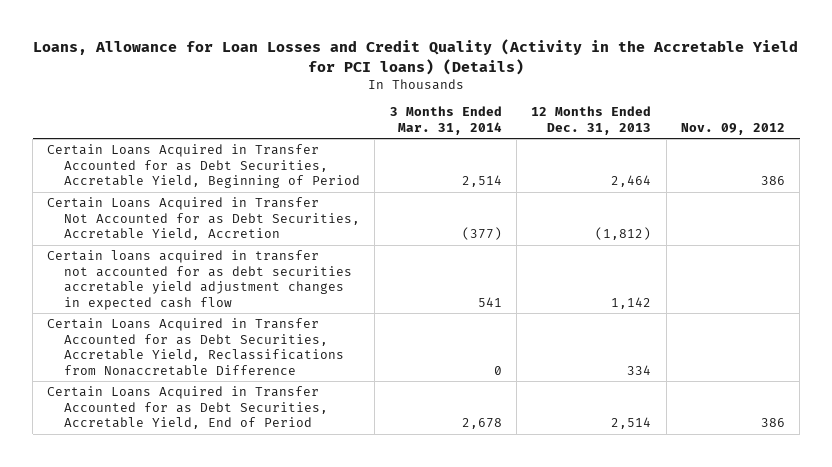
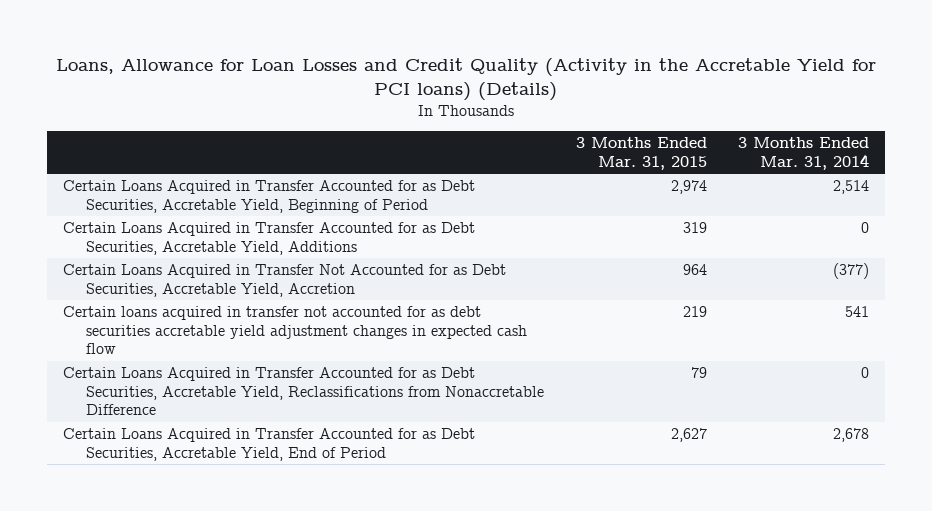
[531,106,652,135] 12 Months Ended Dec. 31, 2013 -> none
[680,122,785,135] Nov. 09, 2012 -> none
none -> [575,137,707,170] 3 Months Ended Mar. 31, 2015
none -> [62,222,475,255] Certain Loans Acquired in Transfer Accounted for as Debt Securities, Accretable Yield, Additions

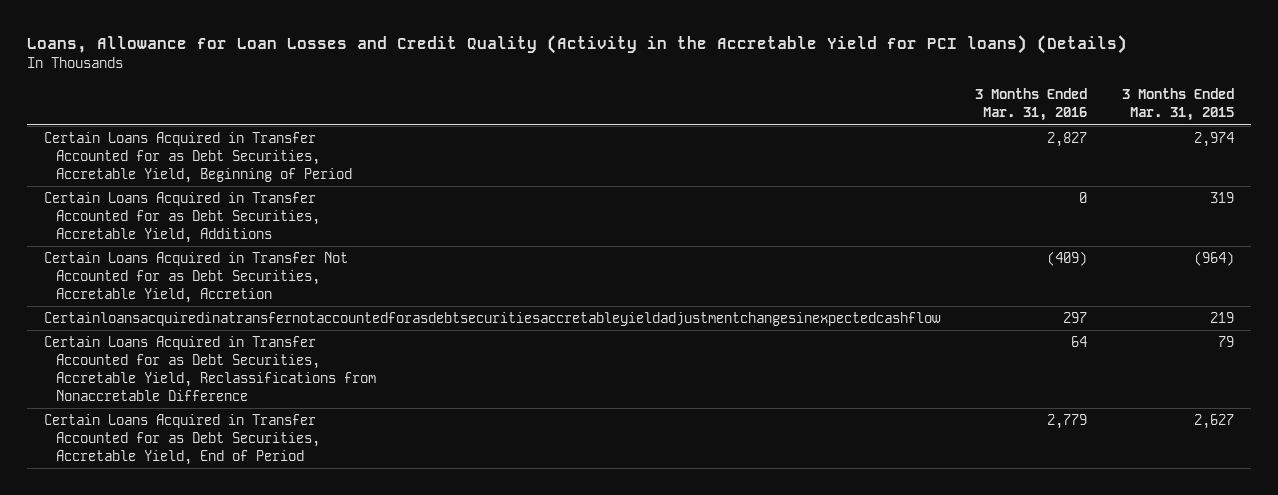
[738,137,870,170] 3 Months Ended Mar. 31, 2014 -> none
none -> [974,88,1087,122] 3 Months Ended Mar. 31, 2016
[682,264,707,276] 964 -> [1193,251,1234,267] (964)
[62,306,528,355] Certain loans acquired in transfer not accounted for as debt securities accretable yield adjustment changes in expected cash flow -> [44,312,942,327] Certainloansacquiredinatransfernotaccountedforasdebtsecuritiesaccretableyieldadjustmentchangesinexpectedcashflow

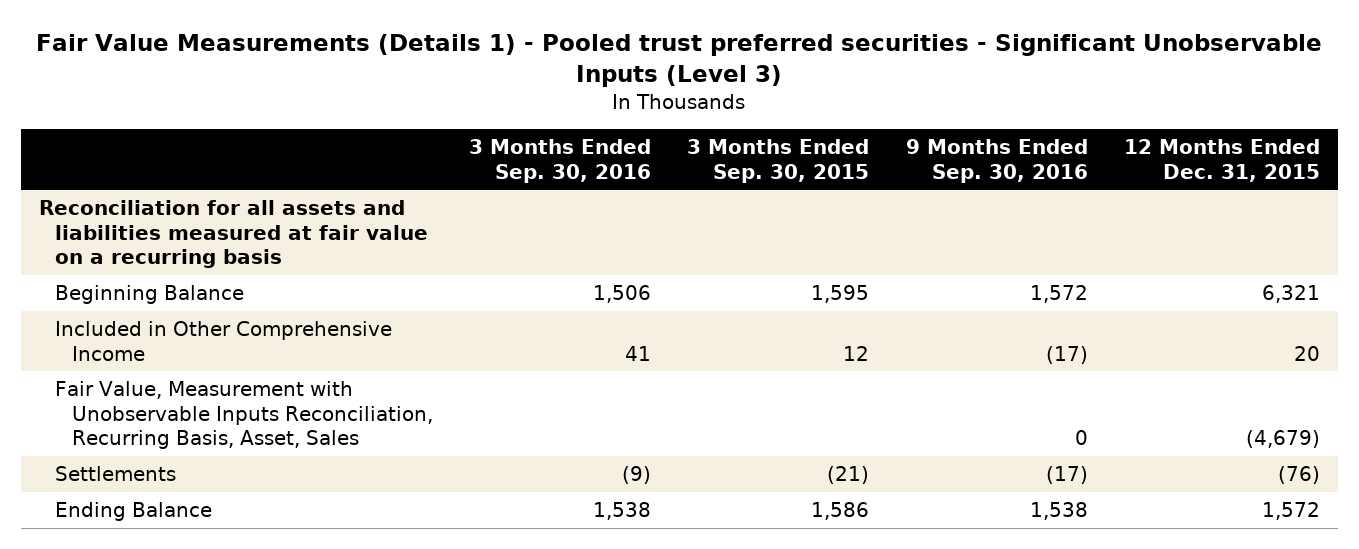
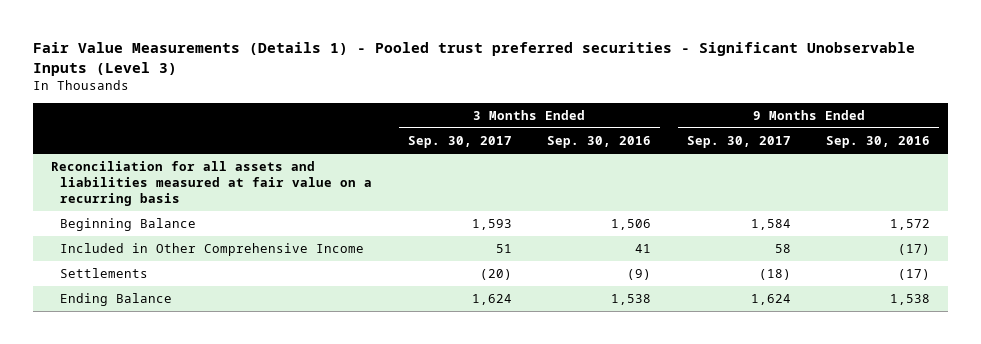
[687,139,870,183] 3 Months Ended Sep. 30, 2015 -> none
[1123,139,1320,182] 12 Months Ended Dec. 31, 2015 -> none
none -> [407,136,512,149] Sep. 30, 2017
none -> [686,136,791,149] Sep. 30, 2017
[55,381,433,450] Fair Value, Measurement with Unobservable Inputs Reconciliation, Recurring Basis, Asset, Sales -> none

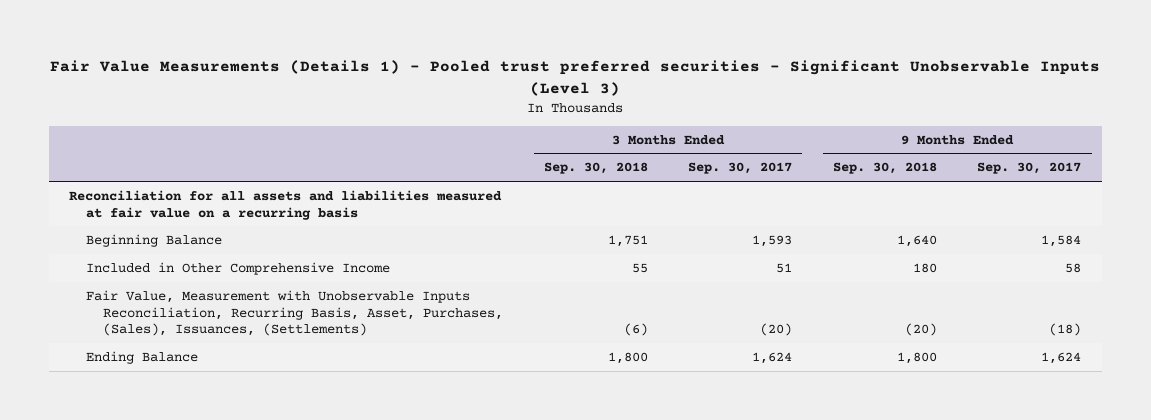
[547,136,652,149] Sep. 30, 2016 -> none
[826,136,931,149] Sep. 30, 2016 -> none
none -> [543,162,648,175] Sep. 30, 2018
none -> [832,162,937,175] Sep. 30, 2018
[60,268,149,279] Settlements -> [86,289,504,337] Fair Value, Measurement with Unobservable Inputs Reconciliation, Recurring Basis, Asset, Purchases, (Sales), Issuances, (Settlements)

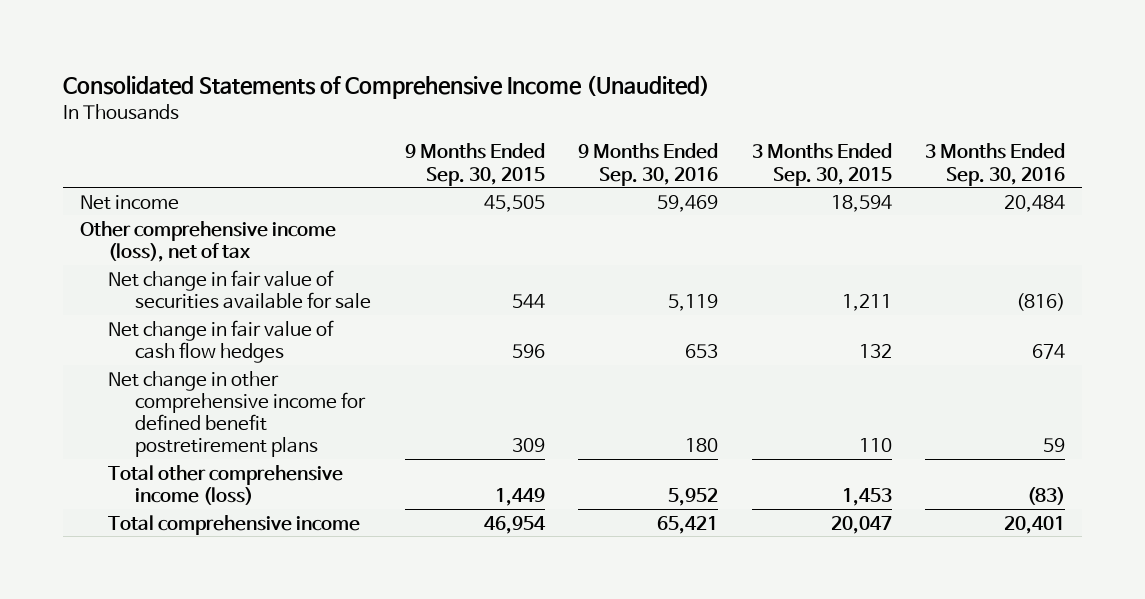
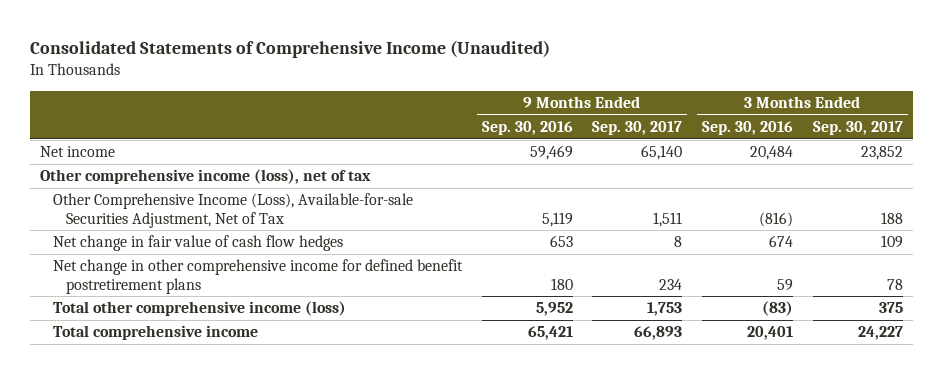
[404,143,545,186] 9 Months Ended Sep. 30, 2015 -> none
[751,143,892,186] 3 Months Ended Sep. 30, 2015 -> none
none -> [592,121,683,136] Sep. 30, 2017
none -> [812,121,903,136] Sep. 30, 2017
[107,269,372,309] Net change in fair value of securities available for sale -> [52,193,413,228] Other Comprehensive Income (Loss), Available-for-sale Securities Adjustment, Net of Tax

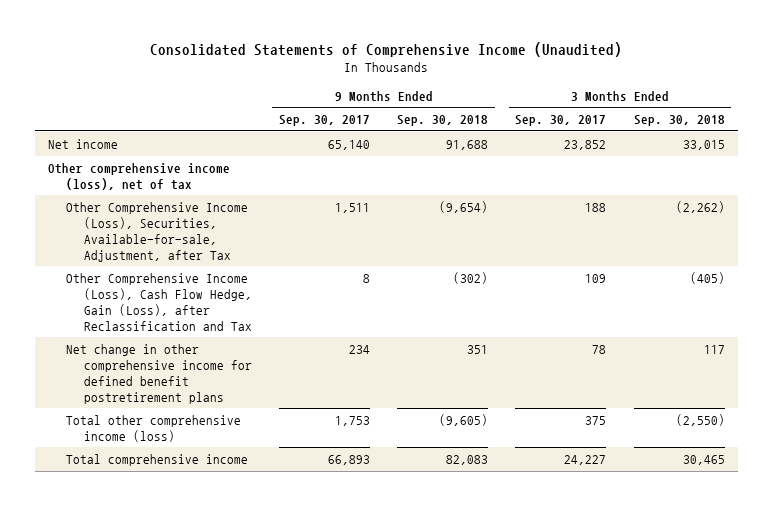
[481,121,573,136] Sep. 30, 2016 -> none
[702,121,794,136] Sep. 30, 2016 -> none
none -> [397,115,489,127] Sep. 30, 2018
none -> [633,115,725,127] Sep. 30, 2018
[52,193,413,228] Other Comprehensive Income (Loss), Available-for-sale Securities Adjustment, Net of Tax -> [65,201,248,262] Other Comprehensive Income (Loss), Securities, Available-for-sale, Adjustment, after Tax
[52,235,343,252] Net change in fair value of cash flow hedges -> [65,272,252,331] Other Comprehensive Income (Loss), Cash Flow Hedge, Gain (Loss), after Reclassification and Tax

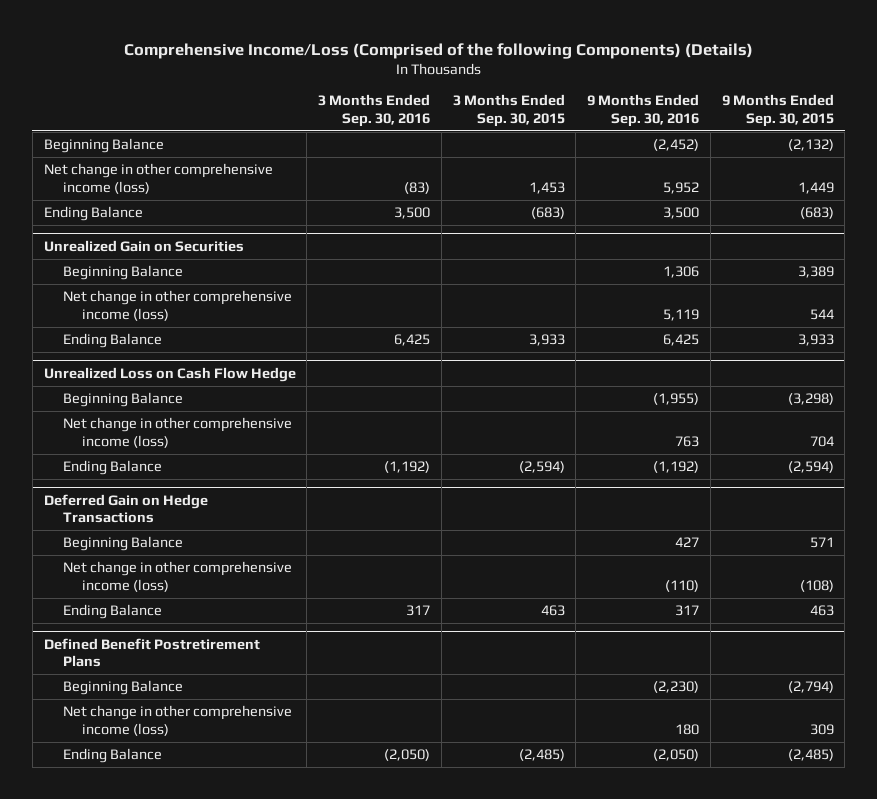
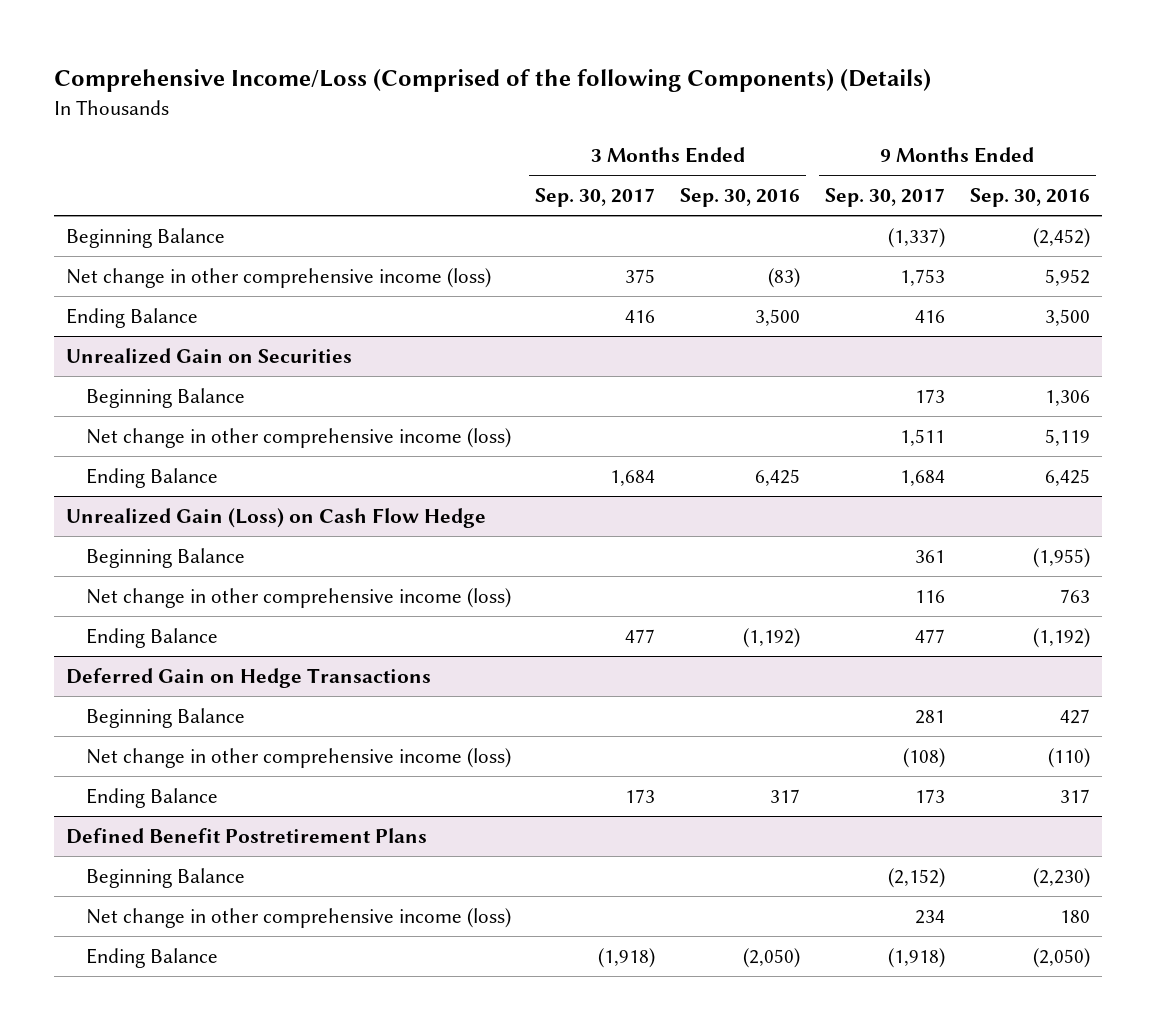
[452,94,565,127] 3 Months Ended Sep. 30, 2015 -> none
[721,94,834,127] 9 Months Ended Sep. 30, 2015 -> none
none -> [535,188,656,208] Sep. 30, 2017
none -> [824,188,945,208] Sep. 30, 2017
[43,366,296,382] Unrealized Loss on Cash Flow Hedge -> [66,507,487,528] Unrealized Gain (Loss) on Cash Flow Hedge

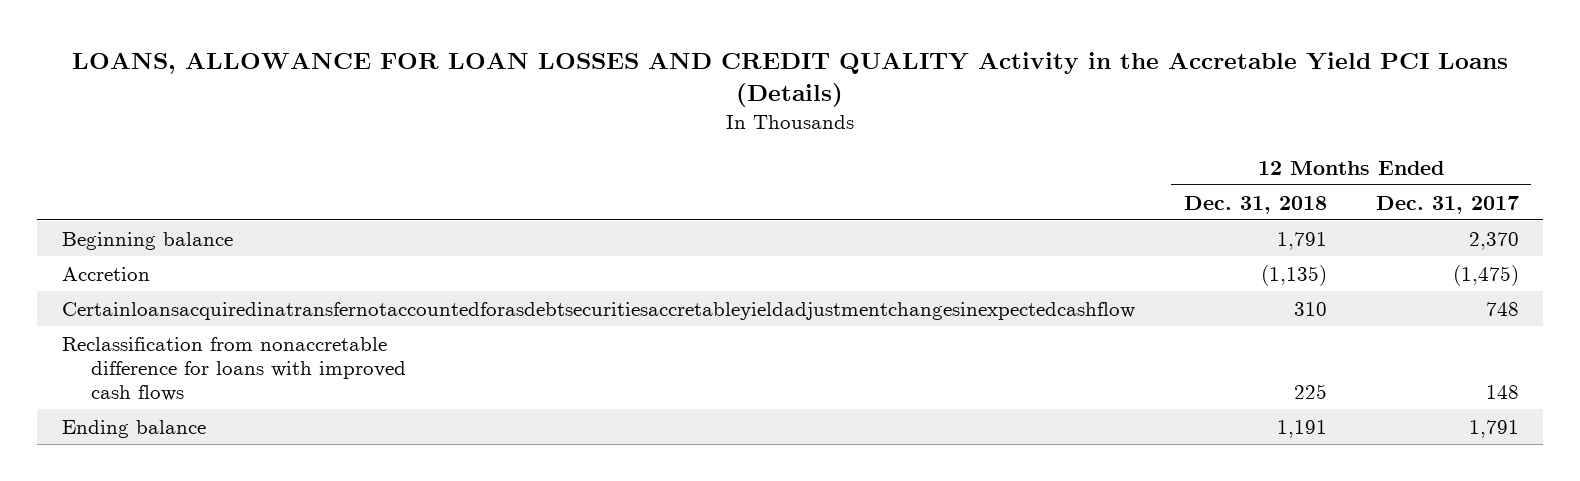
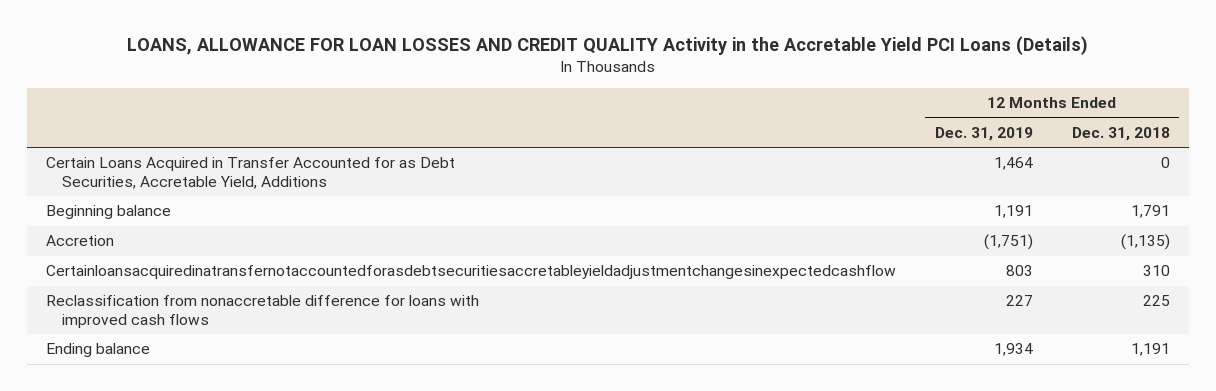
[1375,195,1519,214] Dec. 31, 2017 -> none
none -> [935,126,1034,141] Dec. 31, 2019
none -> [46,157,456,190] Certain Loans Acquired in Transfer Accounted for as Debt Securities, Accretable Yield, Additions

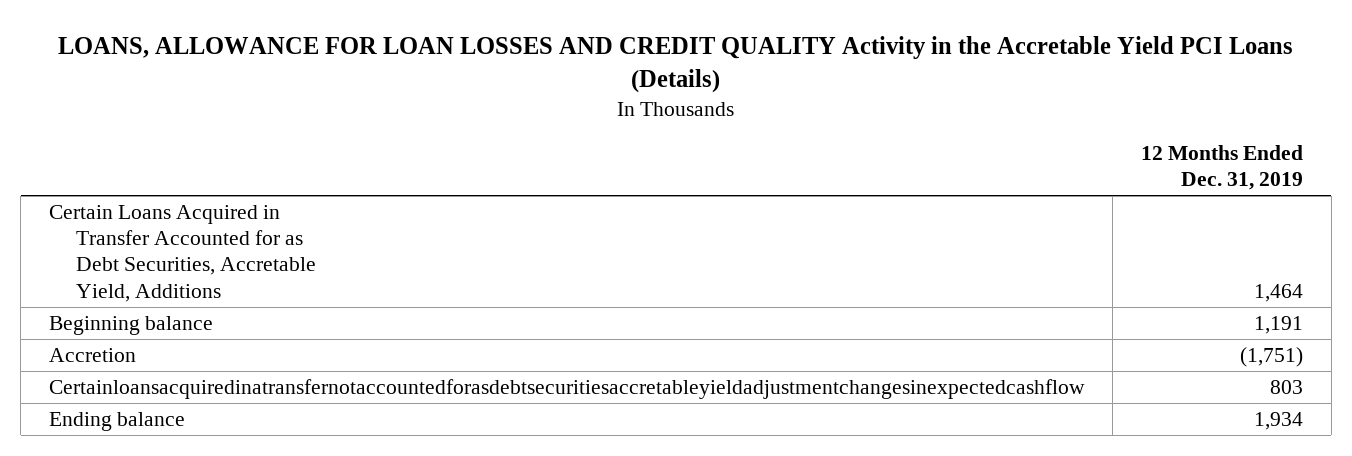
[1071,126,1170,141] Dec. 31, 2018 -> none
[46,295,480,329] Reclassification from nonaccretable difference for loans with improved cash flows -> none

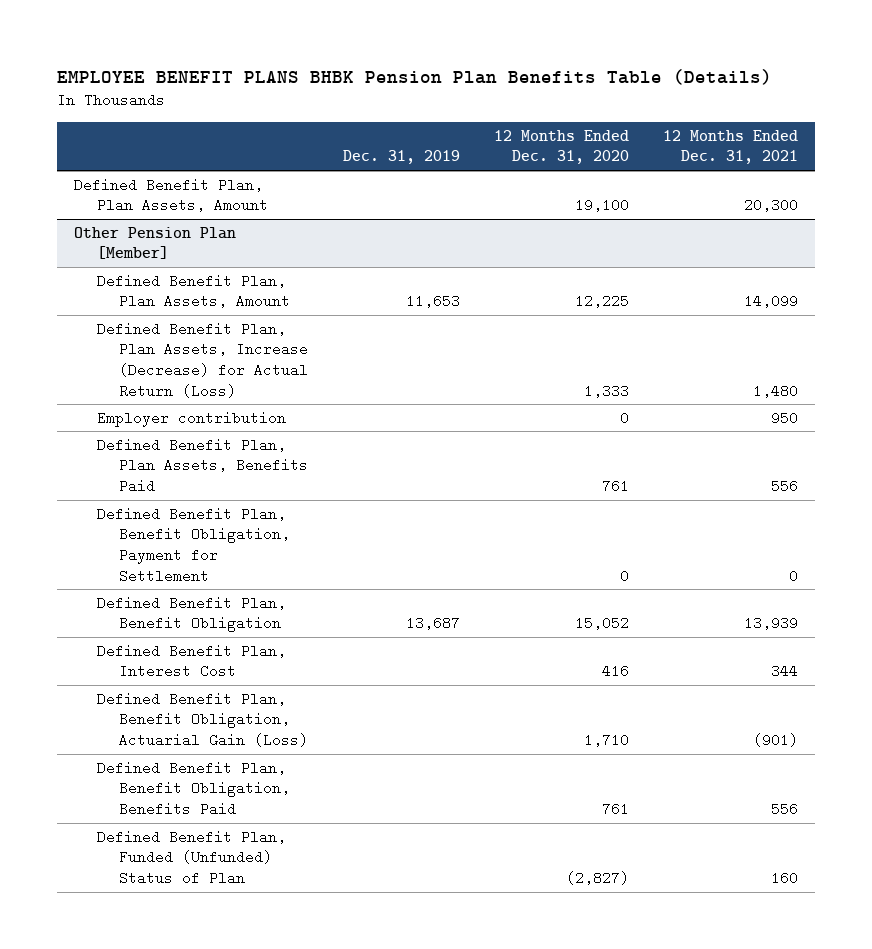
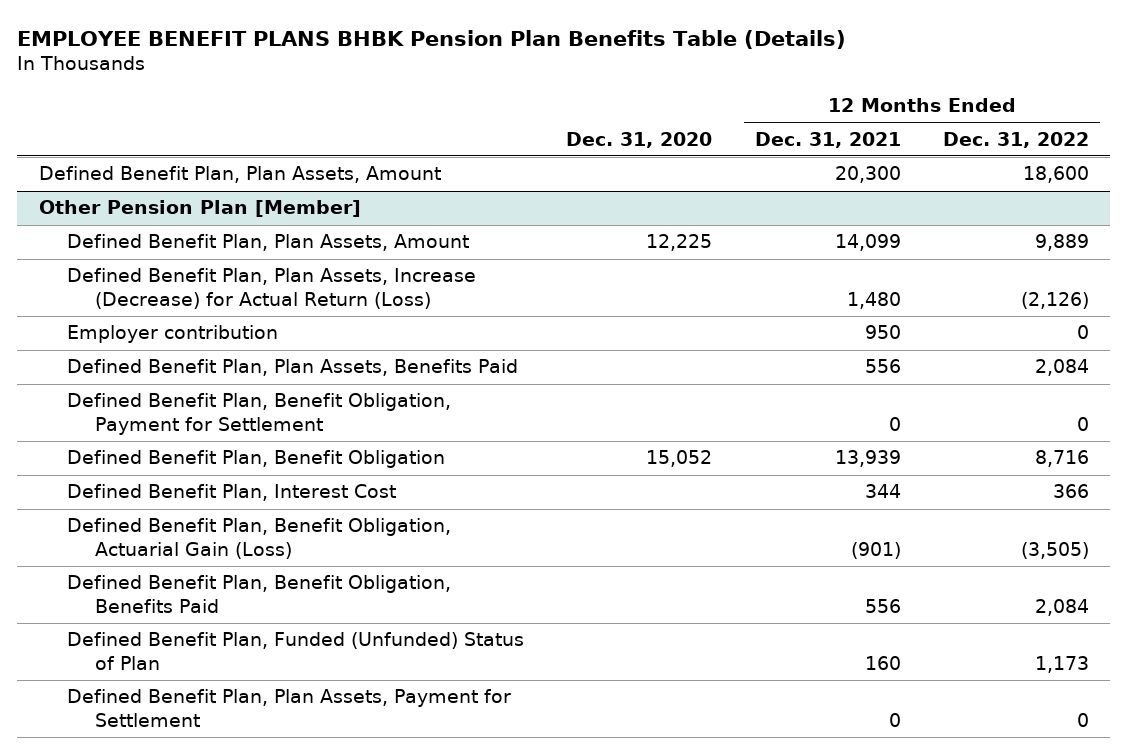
[342,150,460,165] Dec. 31, 2019 -> none
[494,129,630,165] 12 Months Ended Dec. 31, 2020 -> none
none -> [566,131,713,148] Dec. 31, 2020
none -> [942,131,1089,148] Dec. 31, 2022
none -> [66,689,511,727] Defined Benefit Plan, Plan Assets, Payment for Settlement

